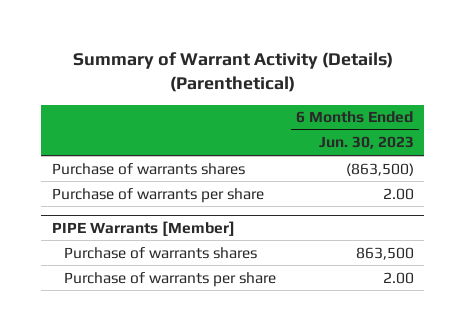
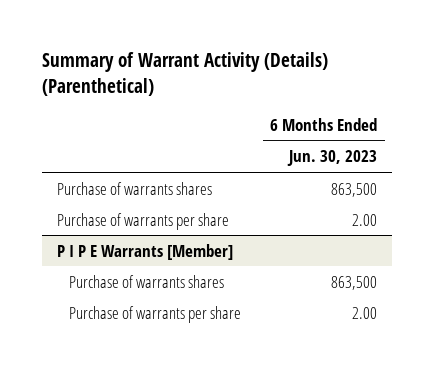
[345,162,414,176] (863,500) -> [331,182,378,197] 863,500
[51,220,235,236] PIPE Warrants [Member] -> [56,243,233,260] P I P E Warrants [Member]

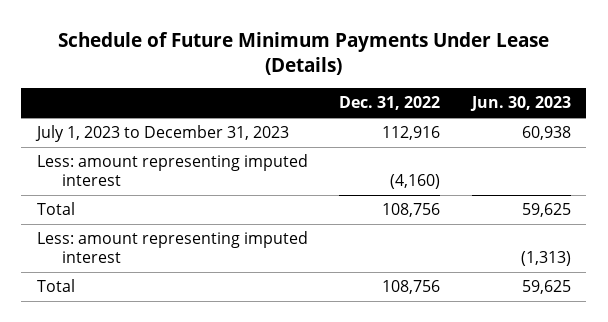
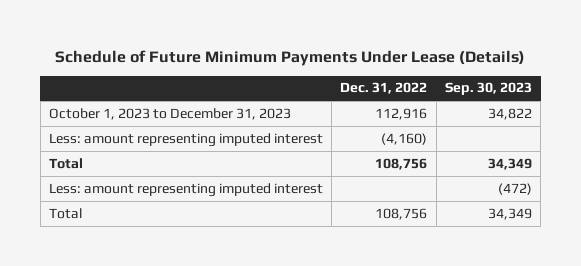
[469,96,571,112] Jun. 30, 2023 -> none
none -> [445,82,533,96] Sep. 30, 2023
[35,125,290,143] July 1, 2023 to December 31, 2023 -> [48,107,291,120] October 1, 2023 to December 31, 2023

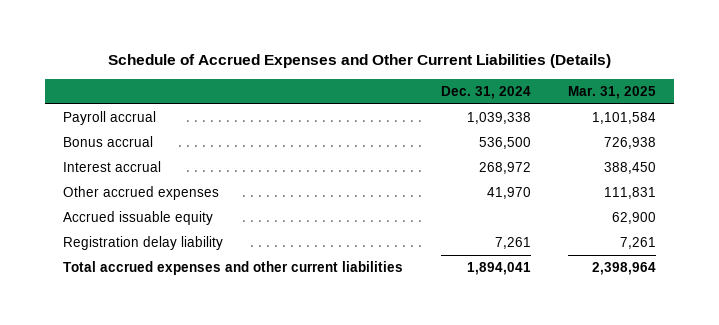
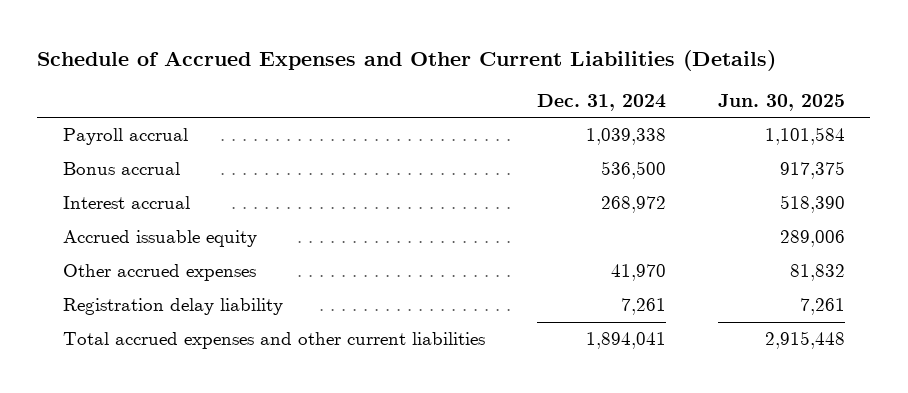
[567,85,656,99] Mar. 31, 2025 -> none
none -> [717,93,845,111] Jun. 30, 2025
[63,186,220,201] Other accrued expenses -> [63,264,257,282] Other accrued expenses

